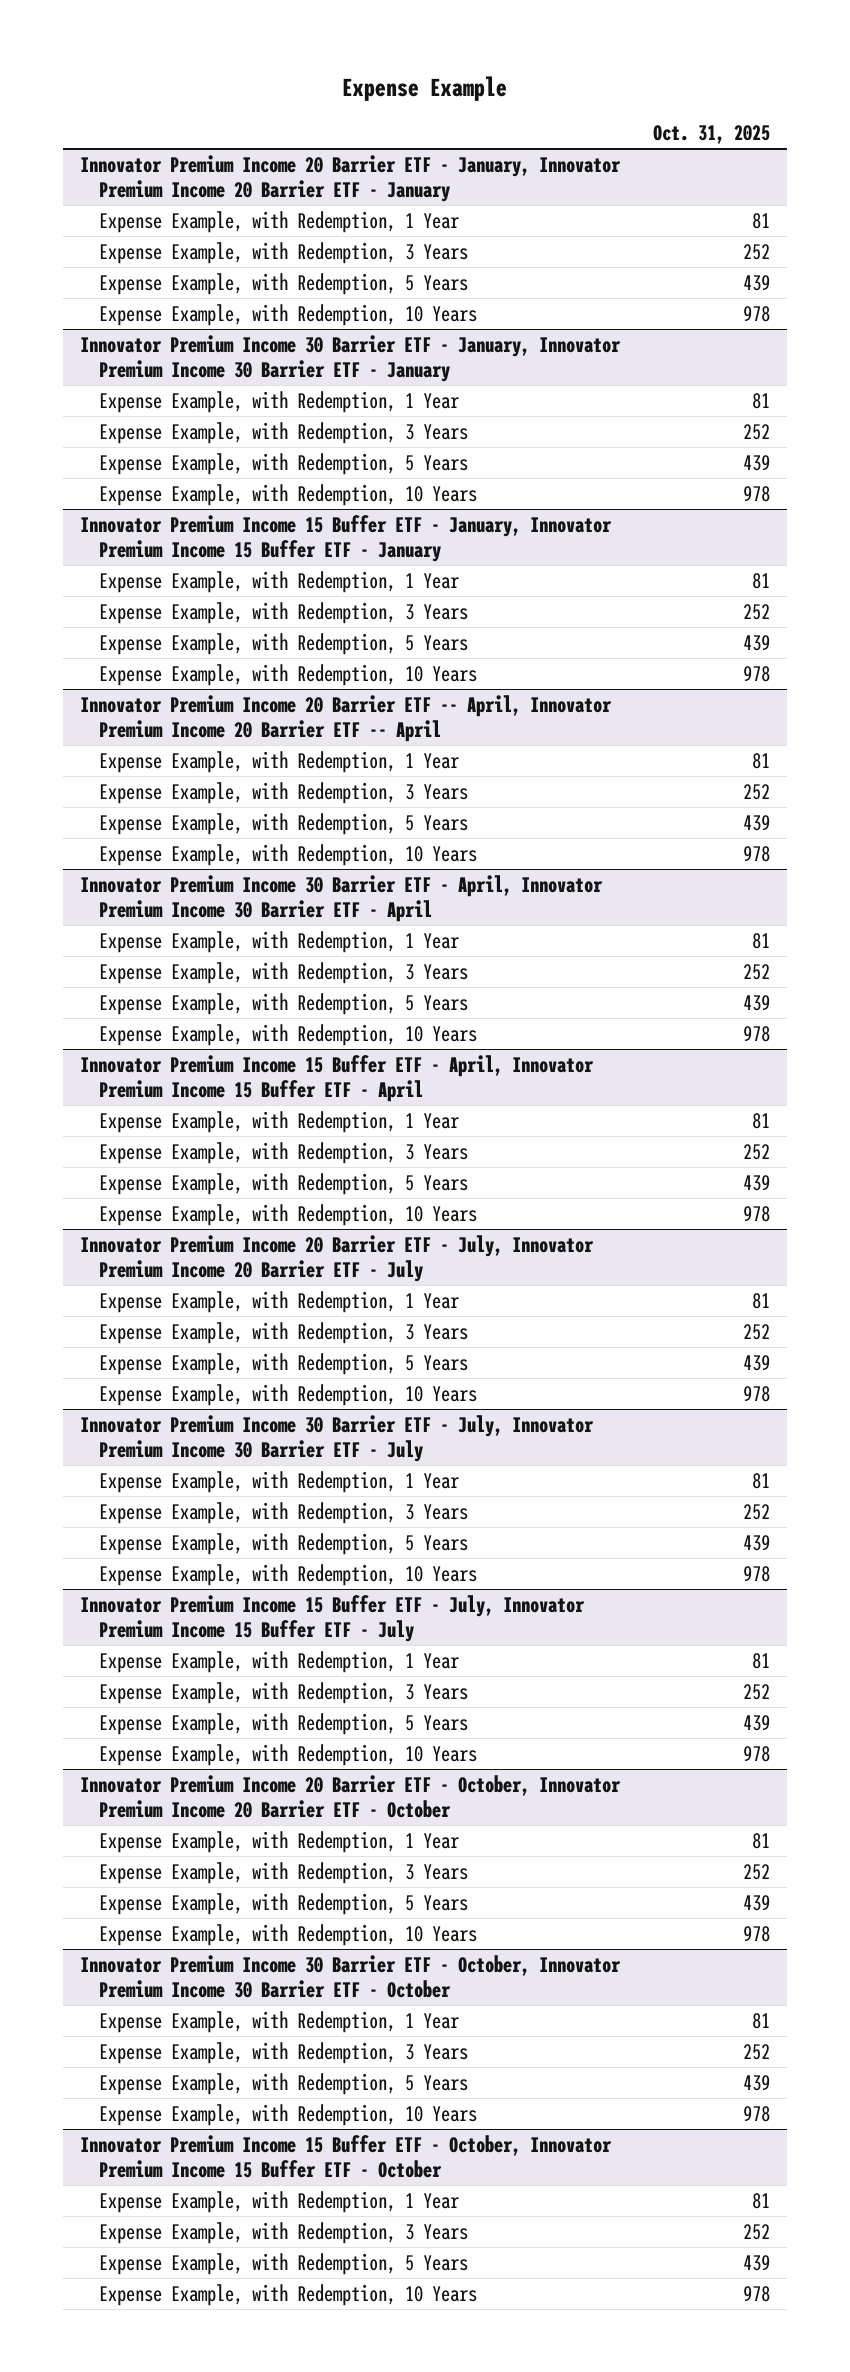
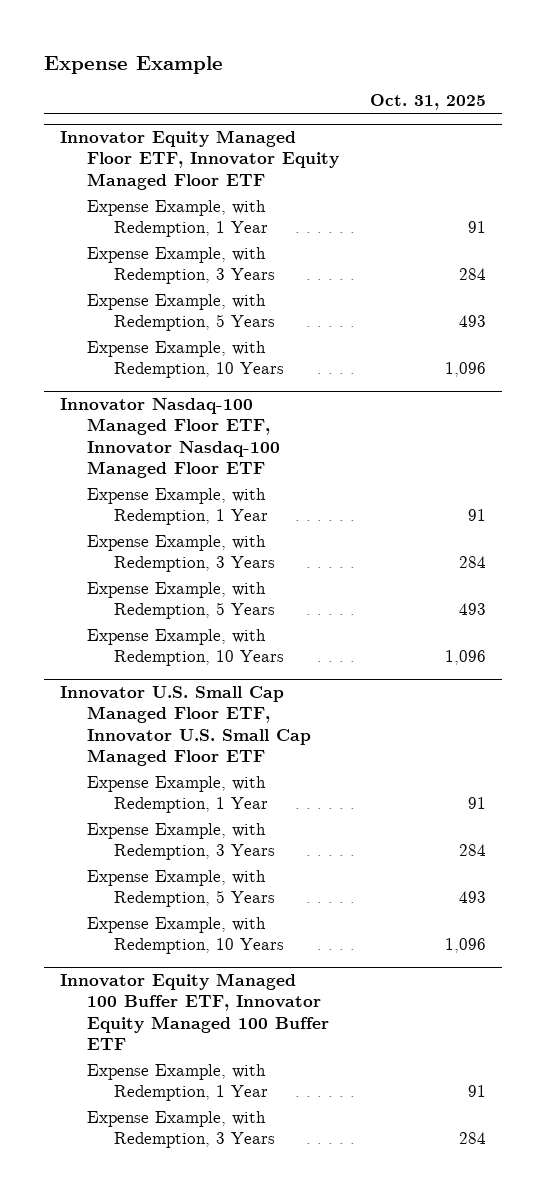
[79,154,621,202] Innovator Premium Income 20 Barrier ETF - January, Innovator Premium Income 20 Barrier ETF - January -> none
[79,334,621,382] Innovator Premium Income 30 Barrier ETF - January, Innovator Premium Income 30 Barrier ETF - January -> none
[79,514,612,562] Innovator Premium Income 15 Buffer ETF - January, Innovator Premium Income 15 Buffer ETF - January -> none
[79,694,612,742] Innovator Premium Income 20 Barrier ETF -- April, Innovator Premium Income 20 Barrier ETF -- April -> none
[98,812,468,835] Expense Example, with Redemption, 5 Years -> none
[98,843,477,866] Expense Example, with Redemption, 10 Years -> none
[79,874,603,922] Innovator Premium Income 30 Barrier ETF - April, Innovator Premium Income 30 Barrier ETF - April -> none
[98,930,459,953] Expense Example, with Redemption, 1 Year -> none
[98,961,468,984] Expense Example, with Redemption, 3 Years -> none
[98,992,468,1015] Expense Example, with Redemption, 5 Years -> none
[98,1023,477,1046] Expense Example, with Redemption, 10 Years -> none
[79,1054,594,1102] Innovator Premium Income 15 Buffer ETF - April, Innovator Premium Income 15 Buffer ETF - April -> none
[98,1110,459,1133] Expense Example, with Redemption, 1 Year -> none
[98,1141,468,1164] Expense Example, with Redemption, 3 Years -> none
[98,1172,468,1195] Expense Example, with Redemption, 5 Years -> none
[98,1203,477,1226] Expense Example, with Redemption, 10 Years -> none
[79,1234,594,1282] Innovator Premium Income 20 Barrier ETF - July, Innovator Premium Income 20 Barrier ETF - July -> none
[98,1290,459,1313] Expense Example, with Redemption, 1 Year -> none
[98,1321,468,1344] Expense Example, with Redemption, 3 Years -> none
[98,1352,468,1375] Expense Example, with Redemption, 5 Years -> none
[98,1383,477,1406] Expense Example, with Redemption, 10 Years -> none
[79,1414,594,1462] Innovator Premium Income 30 Barrier ETF - July, Innovator Premium Income 30 Barrier ETF - July -> none
[98,1470,459,1493] Expense Example, with Redemption, 1 Year -> none
[98,1501,468,1524] Expense Example, with Redemption, 3 Years -> none
[98,1532,468,1555] Expense Example, with Redemption, 5 Years -> none
[98,1563,477,1586] Expense Example, with Redemption, 10 Years -> none
[79,1594,585,1642] Innovator Premium Income 15 Buffer ETF - July, Innovator Premium Income 15 Buffer ETF - July -> none
[98,1650,459,1673] Expense Example, with Redemption, 1 Year -> none
[98,1681,468,1704] Expense Example, with Redemption, 3 Years -> none
[98,1712,468,1735] Expense Example, with Redemption, 5 Years -> none
[98,1743,477,1766] Expense Example, with Redemption, 10 Years -> none
[79,1774,621,1818] Innovator Premium Income 20 Barrier ETF - October, Innovator Premium Income 20 Barrier ETF - October -> none
[98,1830,459,1853] Expense Example, with Redemption, 1 Year -> none
[98,1861,468,1884] Expense Example, with Redemption, 3 Years -> none
[98,1892,468,1915] Expense Example, with Redemption, 5 Years -> none
[98,1923,477,1946] Expense Example, with Redemption, 10 Years -> none
[79,1954,621,1998] Innovator Premium Income 30 Barrier ETF - October, Innovator Premium Income 30 Barrier ETF - October -> none
[98,2010,459,2033] Expense Example, with Redemption, 1 Year -> none
[98,2041,468,2064] Expense Example, with Redemption, 3 Years -> none
[98,2072,468,2095] Expense Example, with Redemption, 5 Years -> none
[98,2103,477,2126] Expense Example, with Redemption, 10 Years -> none
[79,2134,612,2178] Innovator Premium Income 15 Buffer ETF - October, Innovator Premium Income 15 Buffer ETF - October -> none
[98,2190,459,2213] Expense Example, with Redemption, 1 Year -> none
[98,2221,468,2244] Expense Example, with Redemption, 3 Years -> none
[98,2252,468,2275] Expense Example, with Redemption, 5 Years -> none
[98,2283,477,2306] Expense Example, with Redemption, 10 Years -> none
none -> [59,130,339,190] Innovator Equity Managed Floor ETF, Innovator Equity Managed Floor ETF
[752,212,771,229] 81 -> [468,220,487,233] 91
[743,243,771,260] 252 -> [459,267,487,280] 284
[743,274,771,291] 439 -> [459,314,487,327] 493
[743,305,771,322] 978 -> [445,361,487,377] 1,096
none -> [59,398,280,478] Innovator Nasdaq-100 Managed Floor ETF, Innovator Nasdaq-100 Managed Floor ETF
[752,392,771,409] 81 -> [468,508,487,521] 91
[743,423,771,440] 252 -> [459,555,487,568] 284
[743,454,771,471] 439 -> [459,602,487,615] 493
[743,485,771,502] 978 -> [445,649,487,665] 1,096
none -> [59,686,311,766] Innovator U.S. Small Cap Managed Floor ETF, Innovator U.S. Small Cap Managed Floor ETF
[752,572,771,589] 81 -> [468,796,487,809] 91
[743,603,771,620] 252 -> [459,843,487,856] 284
[743,634,771,651] 439 -> [459,890,487,903] 493
[743,665,771,682] 978 -> [445,937,487,953] 1,096
none -> [59,973,329,1050] Innovator Equity Managed 100 Buffer ETF, Innovator Equity Managed 100 Buffer ETF
[752,752,771,769] 81 -> [468,1084,487,1097] 91
[743,783,771,800] 252 -> [459,1131,487,1144] 284

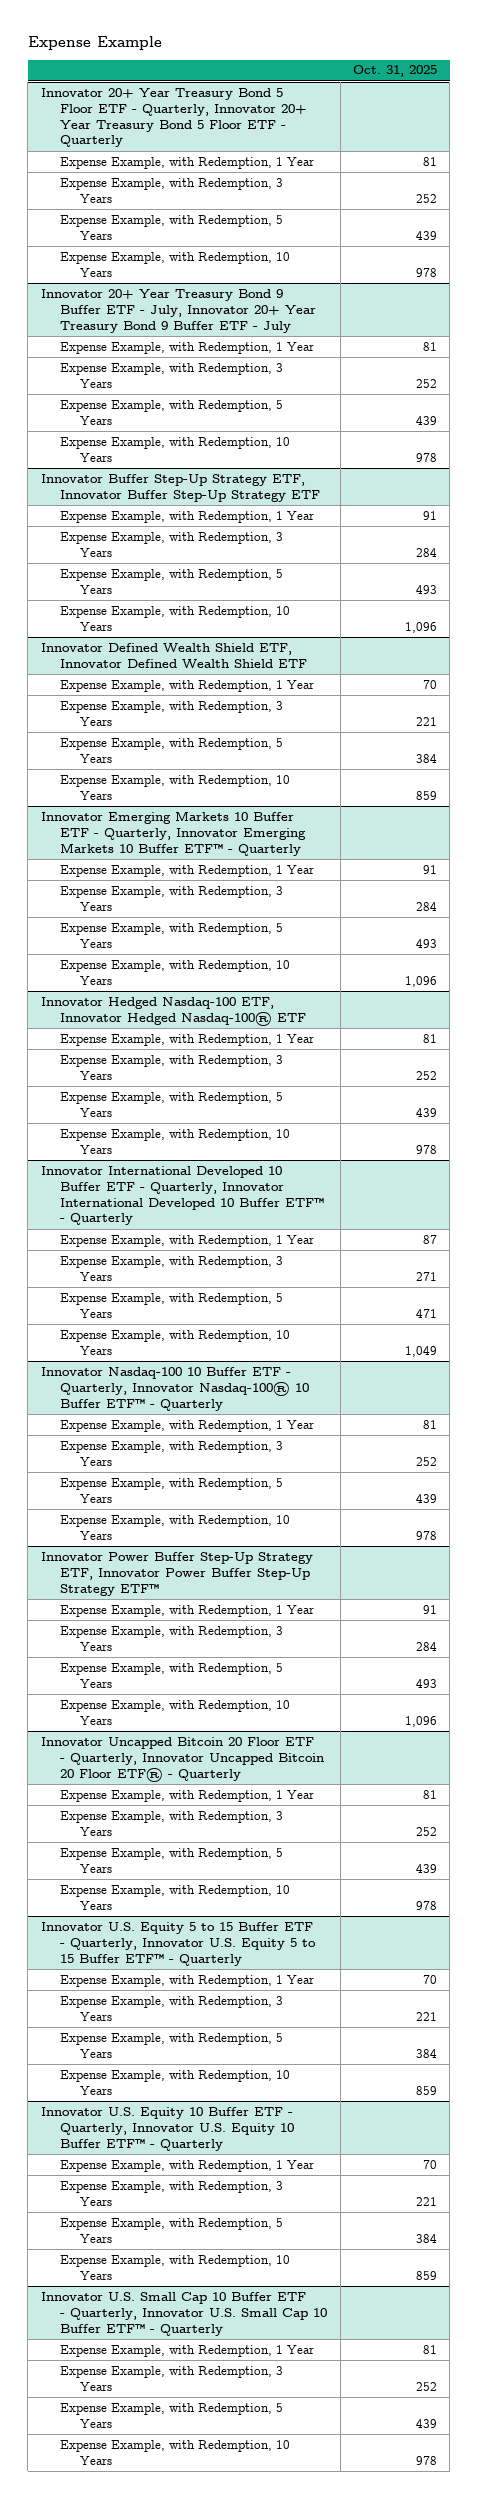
[59,130,339,190] Innovator Equity Managed Floor ETF, Innovator Equity Managed Floor ETF -> none
none -> [40,87,308,148] Innovator 20+ Year Treasury Bond 5 Floor ETF - Quarterly, Innovator 20+ Year Treasury Bond 5 Floor ETF - Quarterly
none -> [60,156,315,169] Expense Example, with Redemption, 1 Year
none -> [60,177,284,203] Expense Example, with Redemption, 3 Years
none -> [60,214,284,240] Expense Example, with Redemption, 5 Years
none -> [60,251,291,277] Expense Example, with Redemption, 10 Years
none -> [40,288,317,333] Innovator 20+ Year Treasury Bond 9 Buffer ETF - July, Innovator 20+ Year Treasury Bond 9 Buffer ETF - July
none -> [60,341,315,354] Expense Example, with Redemption, 1 Year
none -> [60,362,284,388] Expense Example, with Redemption, 3 Years
none -> [60,399,284,425] Expense Example, with Redemption, 5 Years
none -> [60,436,291,462] Expense Example, with Redemption, 10 Years
none -> [40,473,321,502] Innovator Buffer Step-Up Strategy ETF, Innovator Buffer Step-Up Strategy ETF
[59,398,280,478] Innovator Nasdaq-100 Managed Floor ETF, Innovator Nasdaq-100 Managed Floor ETF -> none
none -> [40,642,308,668] Innovator Defined Wealth Shield ETF, Innovator Defined Wealth Shield ETF
none -> [60,679,315,692] Expense Example, with Redemption, 1 Year
none -> [60,700,284,726] Expense Example, with Redemption, 3 Years
none -> [60,737,284,763] Expense Example, with Redemption, 5 Years
none -> [60,774,291,800] Expense Example, with Redemption, 10 Years
none -> [40,810,307,856] Innovator Emerging Markets 10 Buffer ETF - Quarterly, Innovator Emerging Markets 10 Buffer ETF™ - Quarterly
[59,686,311,766] Innovator U.S. Small Cap Managed Floor ETF, Innovator U.S. Small Cap Managed Floor ETF -> none
none -> [40,996,307,1026] Innovator Hedged Nasdaq-100 ETF, Innovator Hedged Nasdaq-100® ETF
none -> [60,1033,315,1046] Expense Example, with Redemption, 1 Year
none -> [60,1054,284,1080] Expense Example, with Redemption, 3 Years
none -> [60,1091,284,1117] Expense Example, with Redemption, 5 Years
none -> [60,1128,291,1154] Expense Example, with Redemption, 10 Years
none -> [40,1165,325,1226] Innovator International Developed 10 Buffer ETF - Quarterly, Innovator International Developed 10 Buffer ETF™ - Quarterly
none -> [60,1234,315,1247] Expense Example, with Redemption, 1 Year
none -> [60,1255,284,1281] Expense Example, with Redemption, 3 Years
none -> [60,1292,284,1318] Expense Example, with Redemption, 5 Years
none -> [60,1329,291,1355] Expense Example, with Redemption, 10 Years
none -> [40,1366,310,1411] Innovator Nasdaq-100 10 Buffer ETF - Quarterly, Innovator Nasdaq-100® 10 Buffer ETF™ - Quarterly
none -> [60,1419,315,1432] Expense Example, with Redemption, 1 Year
none -> [60,1440,284,1466] Expense Example, with Redemption, 3 Years
none -> [60,1477,284,1503] Expense Example, with Redemption, 5 Years
none -> [60,1514,291,1540] Expense Example, with Redemption, 10 Years
none -> [40,1551,313,1596] Innovator Power Buffer Step-Up Strategy ETF, Innovator Power Buffer Step-Up Strategy ETF™
[59,973,329,1050] Innovator Equity Managed 100 Buffer ETF, Innovator Equity Managed 100 Buffer ETF -> none
none -> [40,1736,325,1782] Innovator Uncapped Bitcoin 20 Floor ETF - Quarterly, Innovator Uncapped Bitcoin 20 Floor ETF® - Quarterly
[468,1084,487,1097] 91 -> [422,1789,437,1799] 81
[459,1131,487,1144] 284 -> [415,1826,437,1836] 252
none -> [60,1847,284,1873] Expense Example, with Redemption, 5 Years
none -> [60,1884,291,1910] Expense Example, with Redemption, 10 Years
none -> [40,1921,317,1966] Innovator U.S. Equity 5 to 15 Buffer ETF - Quarterly, Innovator U.S. Equity 5 to 15 Buffer ETF™ - Quarterly
none -> [60,1974,315,1987] Expense Example, with Redemption, 1 Year
none -> [60,1995,284,2021] Expense Example, with Redemption, 3 Years
none -> [60,2032,284,2058] Expense Example, with Redemption, 5 Years
none -> [60,2069,291,2095] Expense Example, with Redemption, 10 Years
none -> [40,2106,295,2151] Innovator U.S. Equity 10 Buffer ETF - Quarterly, Innovator U.S. Equity 10 Buffer ETF™ - Quarterly
none -> [60,2159,315,2172] Expense Example, with Redemption, 1 Year
none -> [60,2180,284,2206] Expense Example, with Redemption, 3 Years
none -> [60,2217,284,2243] Expense Example, with Redemption, 5 Years
none -> [60,2254,291,2280] Expense Example, with Redemption, 10 Years
none -> [40,2291,328,2336] Innovator U.S. Small Cap 10 Buffer ETF - Quarterly, Innovator U.S. Small Cap 10 Buffer ETF™ - Quarterly
none -> [60,2344,315,2357] Expense Example, with Redemption, 1 Year
none -> [60,2365,284,2391] Expense Example, with Redemption, 3 Years
none -> [60,2402,284,2428] Expense Example, with Redemption, 5 Years
none -> [60,2439,291,2465] Expense Example, with Redemption, 10 Years

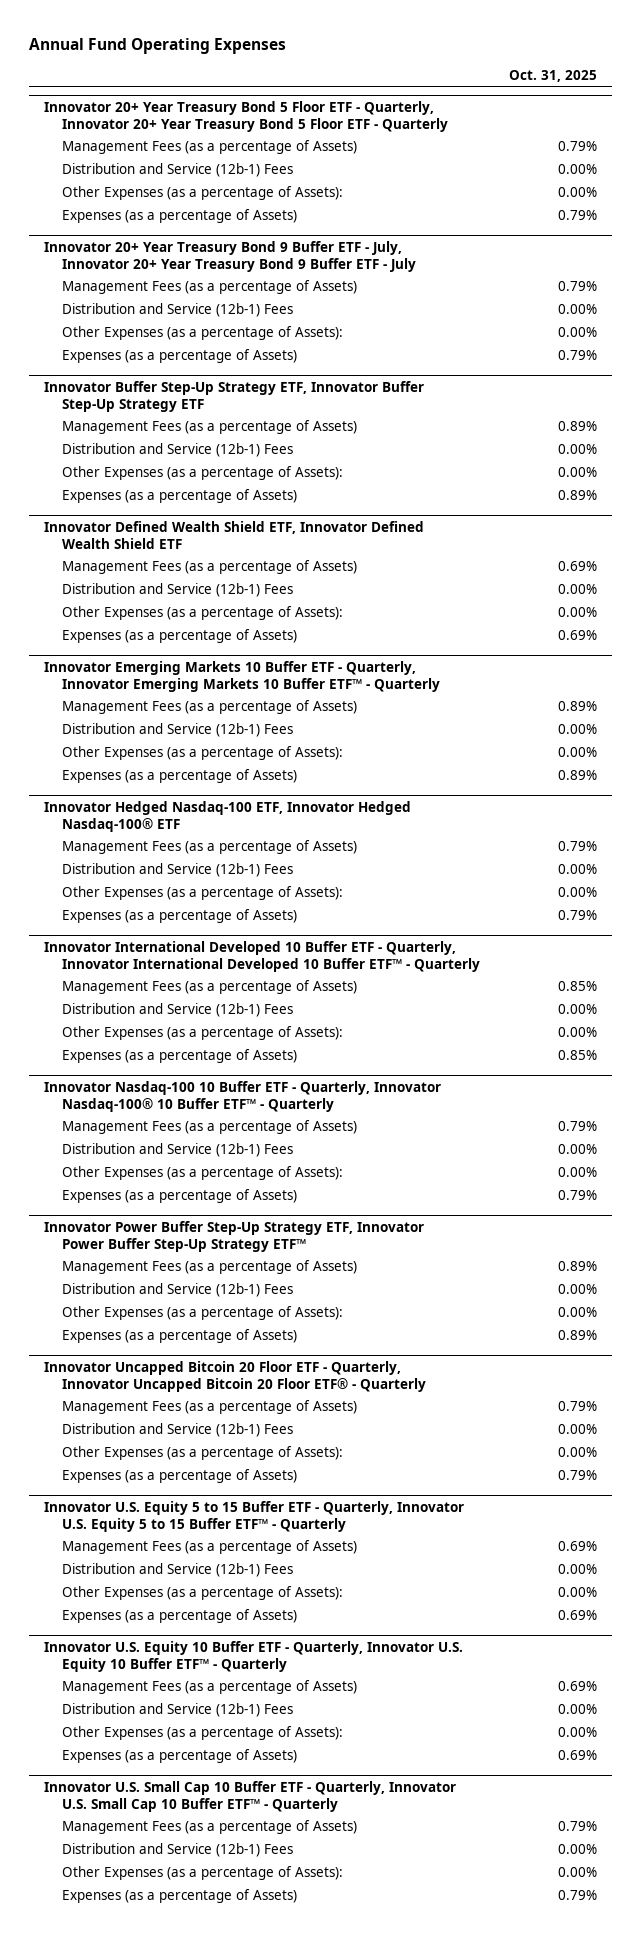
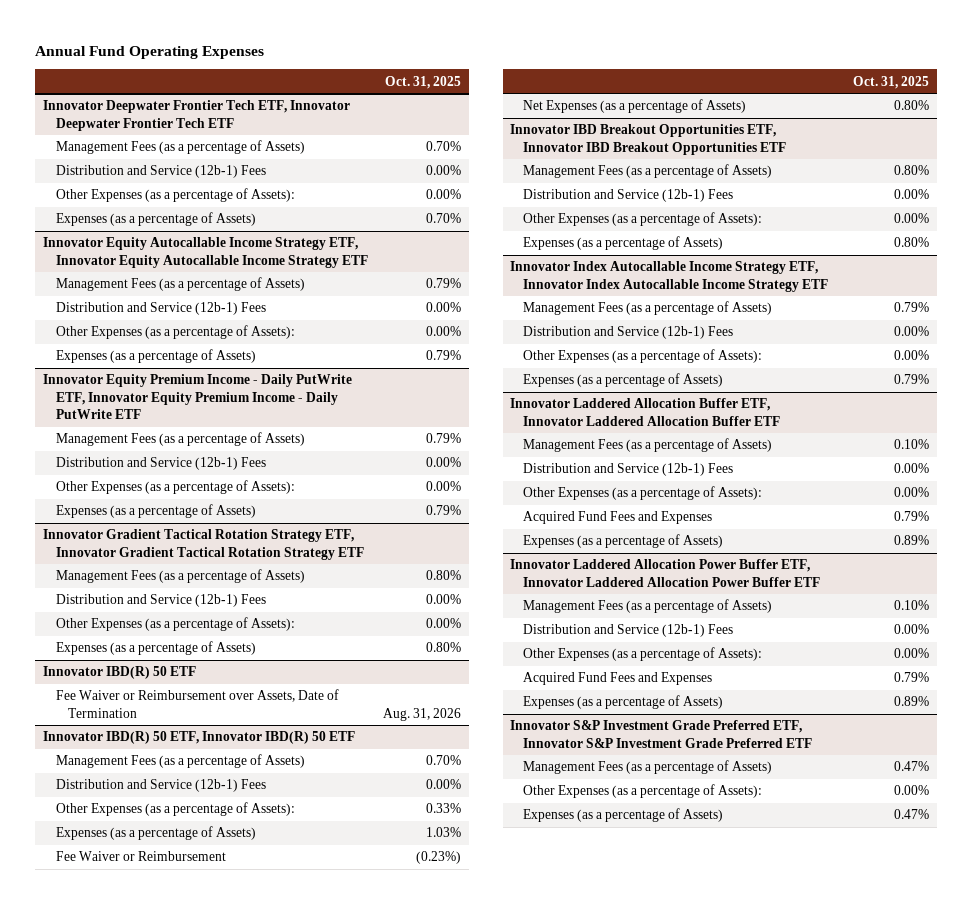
[43,100,449,132] Innovator 20+ Year Treasury Bond 5 Floor ETF - Quarterly, Innovator 20+ Year Treasury Bond 5 Floor ETF - Quarterly -> none
none -> [42,100,350,131] Innovator Deepwater Frontier Tech ETF, Innovator Deepwater Frontier Tech ETF
[558,141,598,152] 0.79% -> [426,141,462,152] 0.70%
[43,240,417,272] Innovator 20+ Year Treasury Bond 9 Buffer ETF - July, Innovator 20+ Year Treasury Bond 9 Buffer ETF - July -> none
[558,210,598,221] 0.79% -> [426,213,462,224] 0.70%
none -> [42,237,368,268] Innovator Equity Autocallable Income Strategy ETF, Innovator Equity Autocallable Income Strategy ETF
[43,380,424,412] Innovator Buffer Step-Up Strategy ETF, Innovator Buffer Step-Up Strategy ETF -> none
[62,420,358,435] Management Fees (as a percentage of Assets) -> none
[62,443,294,458] Distribution and Service (12b-1) Fees -> none
[62,466,344,481] Other Expenses (as a percentage of Assets): -> none
[62,489,298,504] Expenses (as a percentage of Assets) -> none
[43,520,424,549] Innovator Defined Wealth Shield ETF, Innovator Defined Wealth Shield ETF -> none
[62,560,358,575] Management Fees (as a percentage of Assets) -> none
[62,583,294,598] Distribution and Service (12b-1) Fees -> none
[62,606,344,621] Other Expenses (as a percentage of Assets): -> none
[62,629,298,644] Expenses (as a percentage of Assets) -> none
[43,660,441,692] Innovator Emerging Markets 10 Buffer ETF - Quarterly, Innovator Emerging Markets 10 Buffer ETF™ - Quarterly -> none
[62,700,358,715] Management Fees (as a percentage of Assets) -> none
[62,723,294,738] Distribution and Service (12b-1) Fees -> none
[62,746,344,761] Other Expenses (as a percentage of Assets): -> none
[62,769,298,784] Expenses (as a percentage of Assets) -> none
[43,800,411,832] Innovator Hedged Nasdaq-100 ETF, Innovator Hedged Nasdaq-100® ETF -> none
none -> [42,374,352,420] Innovator Equity Premium Income - Daily PutWrite ETF, Innovator Equity Premium Income - Daily PutWrite ETF
[43,940,481,972] Innovator International Developed 10 Buffer ETF - Quarterly, Innovator International Developed 10 Buffer ETF™ - Quarterly -> none
none -> [42,529,364,560] Innovator Gradient Tactical Rotation Strategy ETF, Innovator Gradient Tactical Rotation Strategy ETF
[558,981,598,992] 0.85% -> [426,570,462,581] 0.80%
[43,1080,441,1112] Innovator Nasdaq-100 10 Buffer ETF - Quarterly, Innovator Nasdaq-100® 10 Buffer ETF™ - Quarterly -> none
[558,1050,598,1061] 0.85% -> [426,642,462,653] 0.80%
none -> [42,666,196,680] Innovator IBD(R) 50 ETF
none -> [55,689,339,718] Fee Waiver or Reimbursement over Assets, Date of Termination
none -> [42,731,355,745] Innovator IBD(R) 50 ETF, Innovator IBD(R) 50 ETF
[558,1121,598,1132] 0.79% -> [426,755,462,766] 0.70%
[43,1220,424,1252] Innovator Power Buffer Step-Up Strategy ETF, Innovator Power Buffer Step-Up Strategy ETF™ -> none
[558,1167,598,1178] 0.00% -> [426,803,462,814] 0.33%
[558,1190,598,1201] 0.79% -> [426,827,462,838] 1.03%
none -> [55,851,226,862] Fee Waiver or Reimbursement
none -> [523,99,747,114] Net Expenses (as a percentage of Assets)
none -> [510,124,787,155] Innovator IBD Breakout Opportunities ETF, Innovator IBD Breakout Opportunities ETF
[558,1261,598,1272] 0.89% -> [893,165,929,176] 0.80%
[43,1360,427,1392] Innovator Uncapped Bitcoin 20 Floor ETF - Quarterly, Innovator Uncapped Bitcoin 20 Floor ETF® - Quarterly -> none
[558,1330,598,1341] 0.89% -> [893,237,929,248] 0.80%
none -> [510,261,829,292] Innovator Index Autocallable Income Strategy ETF, Innovator Index Autocallable Income Strategy ETF
[43,1500,464,1532] Innovator U.S. Equity 5 to 15 Buffer ETF - Quarterly, Innovator U.S. Equity 5 to 15 Buffer ETF™ - Quarterly -> none
none -> [510,398,781,426] Innovator Laddered Allocation Buffer ETF, Innovator Laddered Allocation Buffer ETF
[558,1541,598,1552] 0.69% -> [893,439,929,450] 0.10%
[43,1640,463,1672] Innovator U.S. Equity 10 Buffer ETF - Quarterly, Innovator U.S. Equity 10 Buffer ETF™ - Quarterly -> none
none -> [523,511,713,525] Acquired Fund Fees and Expenses
[558,1610,598,1621] 0.69% -> [893,535,929,546] 0.89%
none -> [510,559,821,587] Innovator Laddered Allocation Power Buffer ETF, Innovator Laddered Allocation Power Buffer ETF
[558,1681,598,1692] 0.69% -> [893,600,929,611] 0.10%
[43,1780,456,1812] Innovator U.S. Small Cap 10 Buffer ETF - Quarterly, Innovator U.S. Small Cap 10 Buffer ETF™ - Quarterly -> none
[62,1843,294,1858] Distribution and Service (12b-1) Fees -> none
none -> [523,672,713,686] Acquired Fund Fees and Expenses
[558,1750,598,1761] 0.69% -> [893,696,929,707] 0.89%
none -> [510,720,813,748] Innovator S&P Investment Grade Preferred ETF, Innovator S&P Investment Grade Preferred ETF
[558,1821,598,1832] 0.79% -> [893,761,929,772] 0.47%
[558,1890,598,1901] 0.79% -> [893,809,929,820] 0.47%

